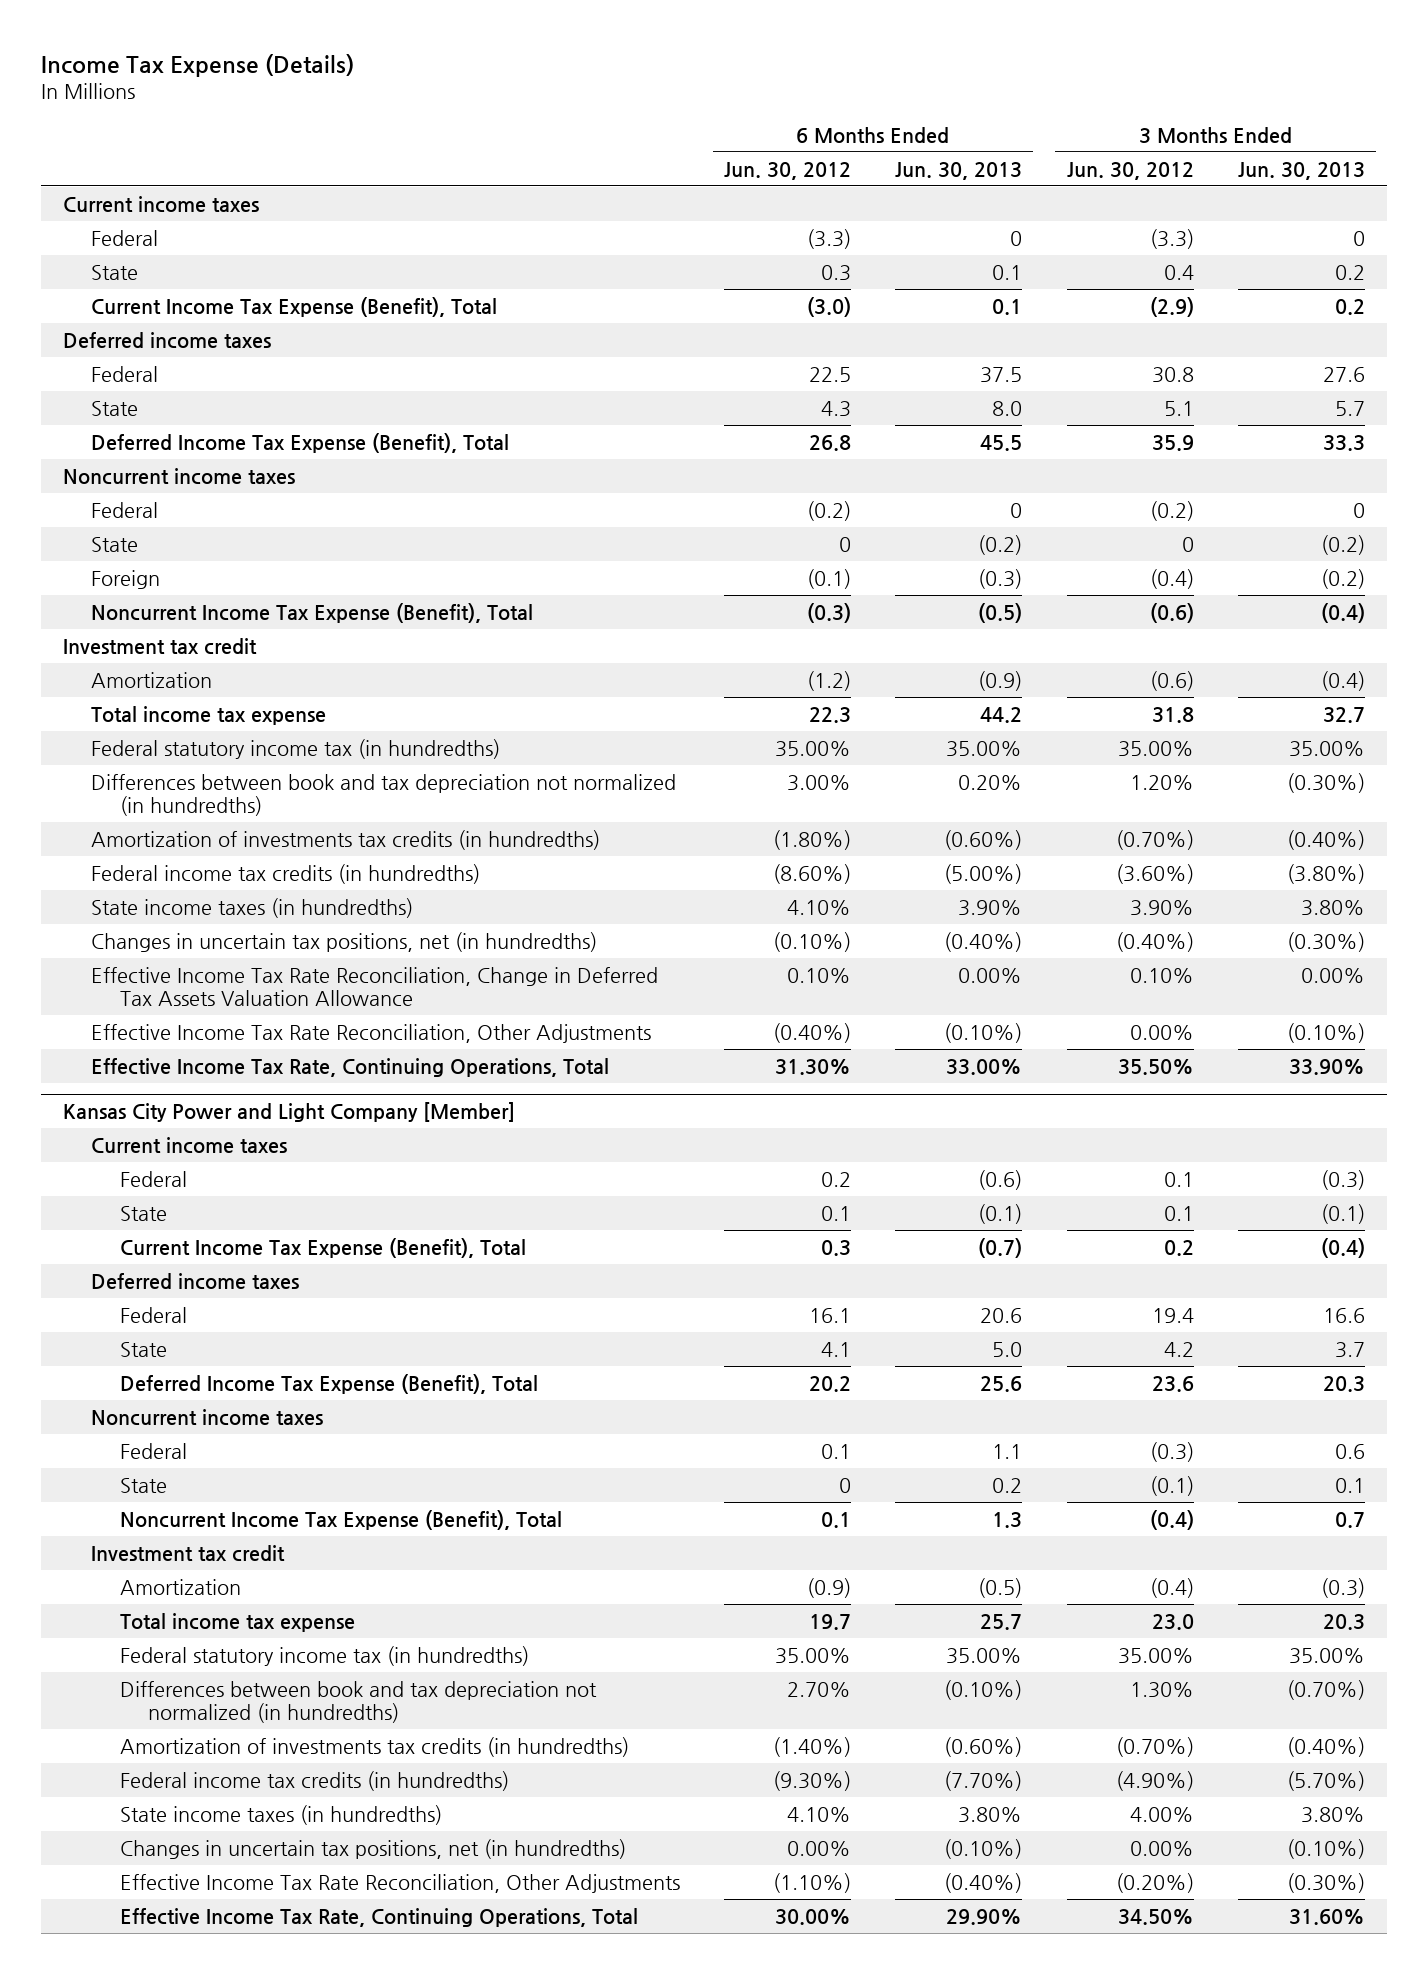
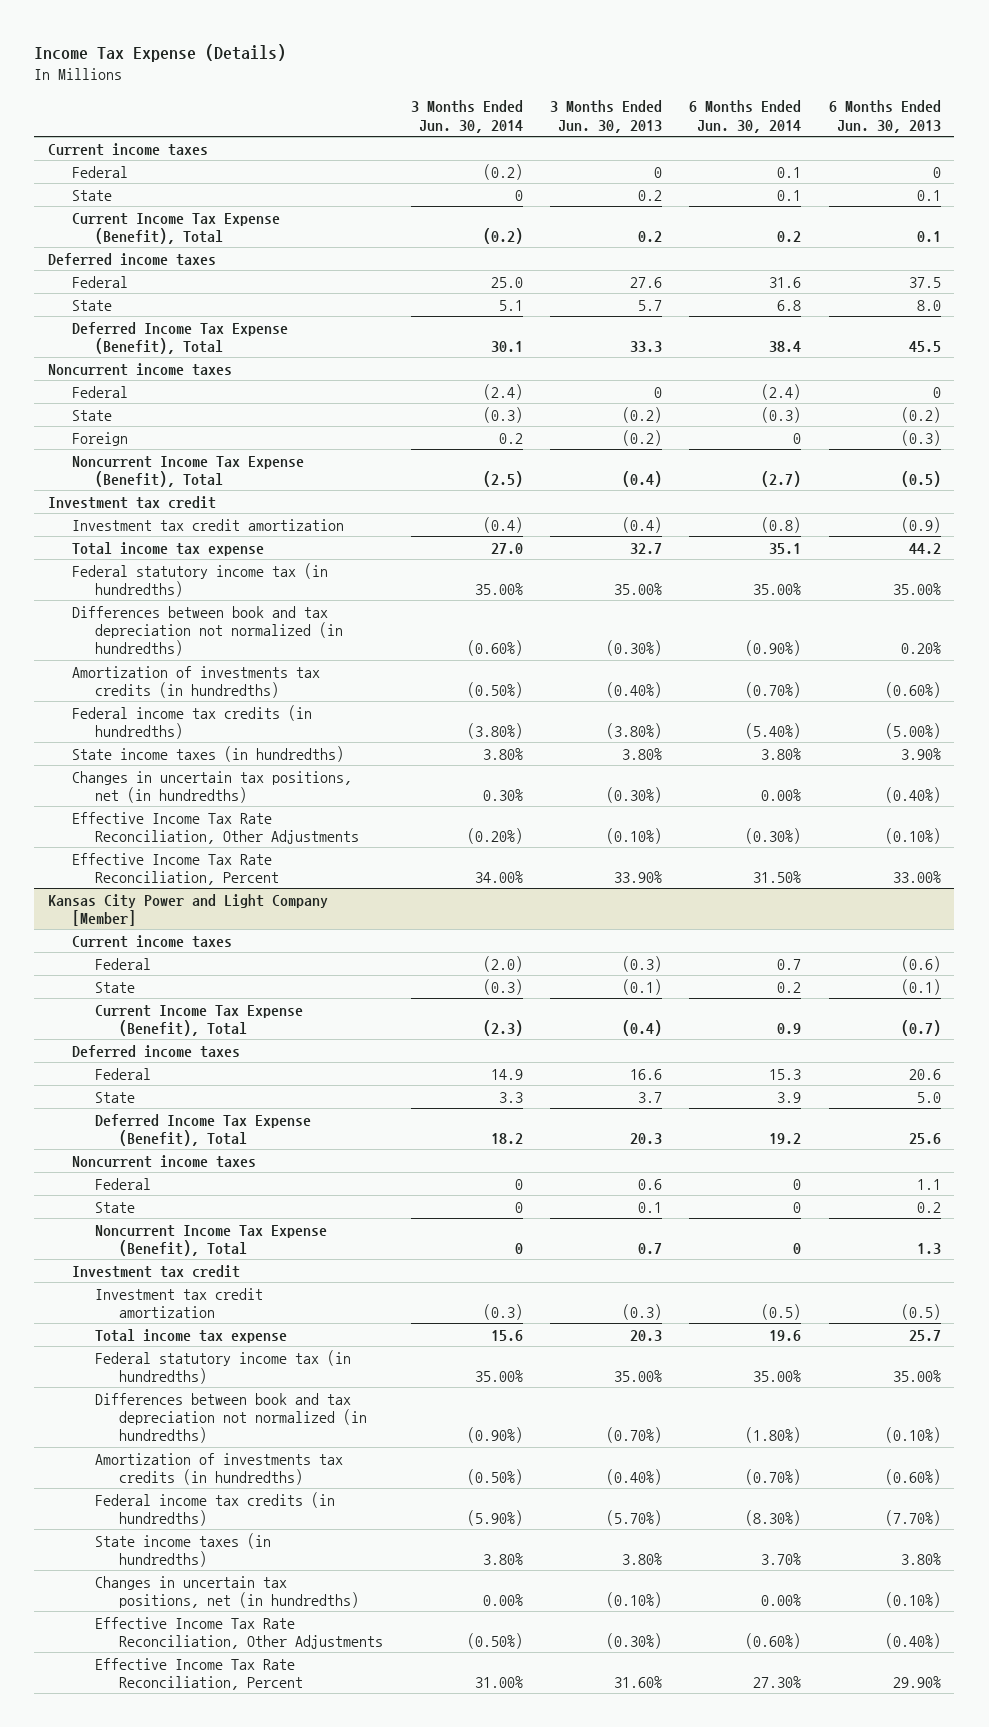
[723,161,851,180] Jun. 30, 2012 -> none
[1066,161,1194,180] Jun. 30, 2012 -> none
none -> [410,100,523,133] 3 Months Ended Jun. 30, 2014
none -> [689,100,802,133] 6 Months Ended Jun. 30, 2014
[91,671,213,688] Amortization -> [71,518,344,531] Investment tax credit amortization
[91,966,659,1006] Effective Income Tax Rate Reconciliation, Change in Deferred Tax Assets Valuation Allowance -> none
[91,1057,610,1077] Effective Income Tax Rate, Continuing Operations, Total -> [71,852,280,885] Effective Income Tax Rate Reconciliation, Percent
[119,1578,241,1595] Amortization -> [95,1287,264,1318] Investment tax credit amortization
[119,1907,638,1927] Effective Income Tax Rate, Continuing Operations, Total -> [95,1657,304,1690] Effective Income Tax Rate Reconciliation, Percent

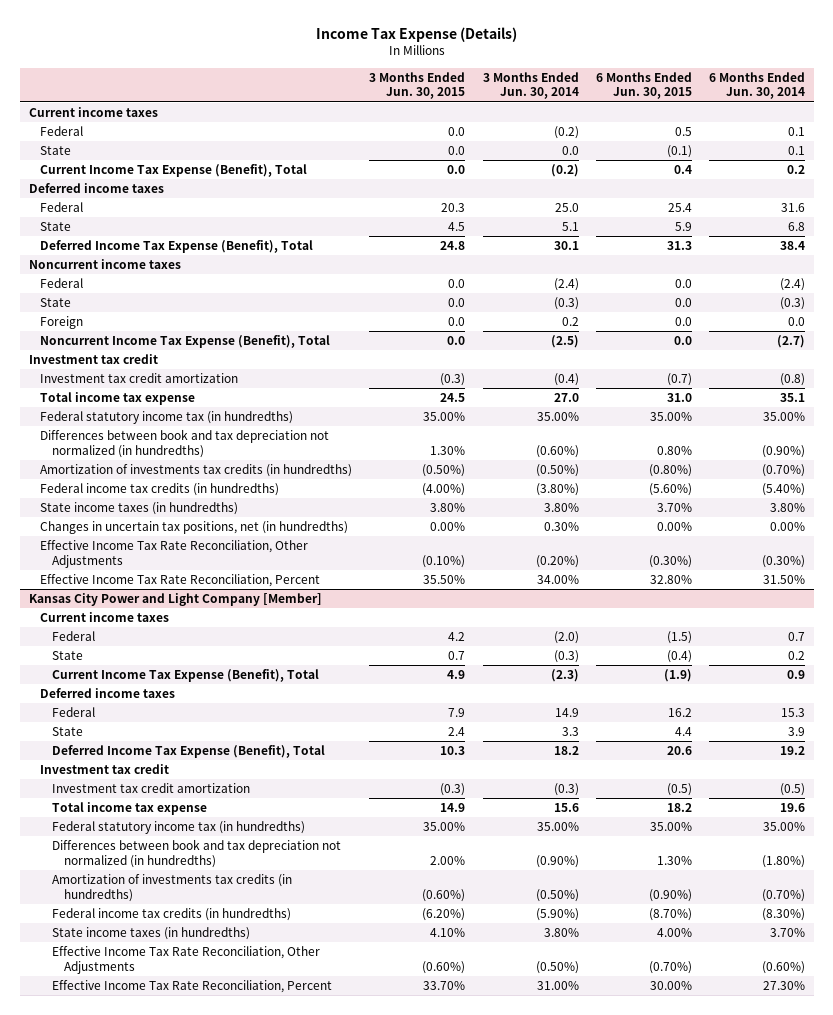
[549,100,662,133] 3 Months Ended Jun. 30, 2013 -> none
[828,100,941,133] 6 Months Ended Jun. 30, 2013 -> none
none -> [369,71,466,100] 3 Months Ended Jun. 30, 2015
none -> [595,71,692,100] 6 Months Ended Jun. 30, 2015
[514,189,523,201] 0 -> [561,146,579,156] 0.0
[793,432,802,444] 0 -> [787,317,805,327] 0.0
[71,1154,256,1168] Noncurrent income taxes -> none
[95,1177,152,1190] Federal -> none
[95,1201,136,1213] State -> none
[95,1224,328,1256] Noncurrent Income Tax Expense (Benefit), Total -> none
[95,1575,360,1608] Changes in uncertain tax positions, net (in hundredths) -> none

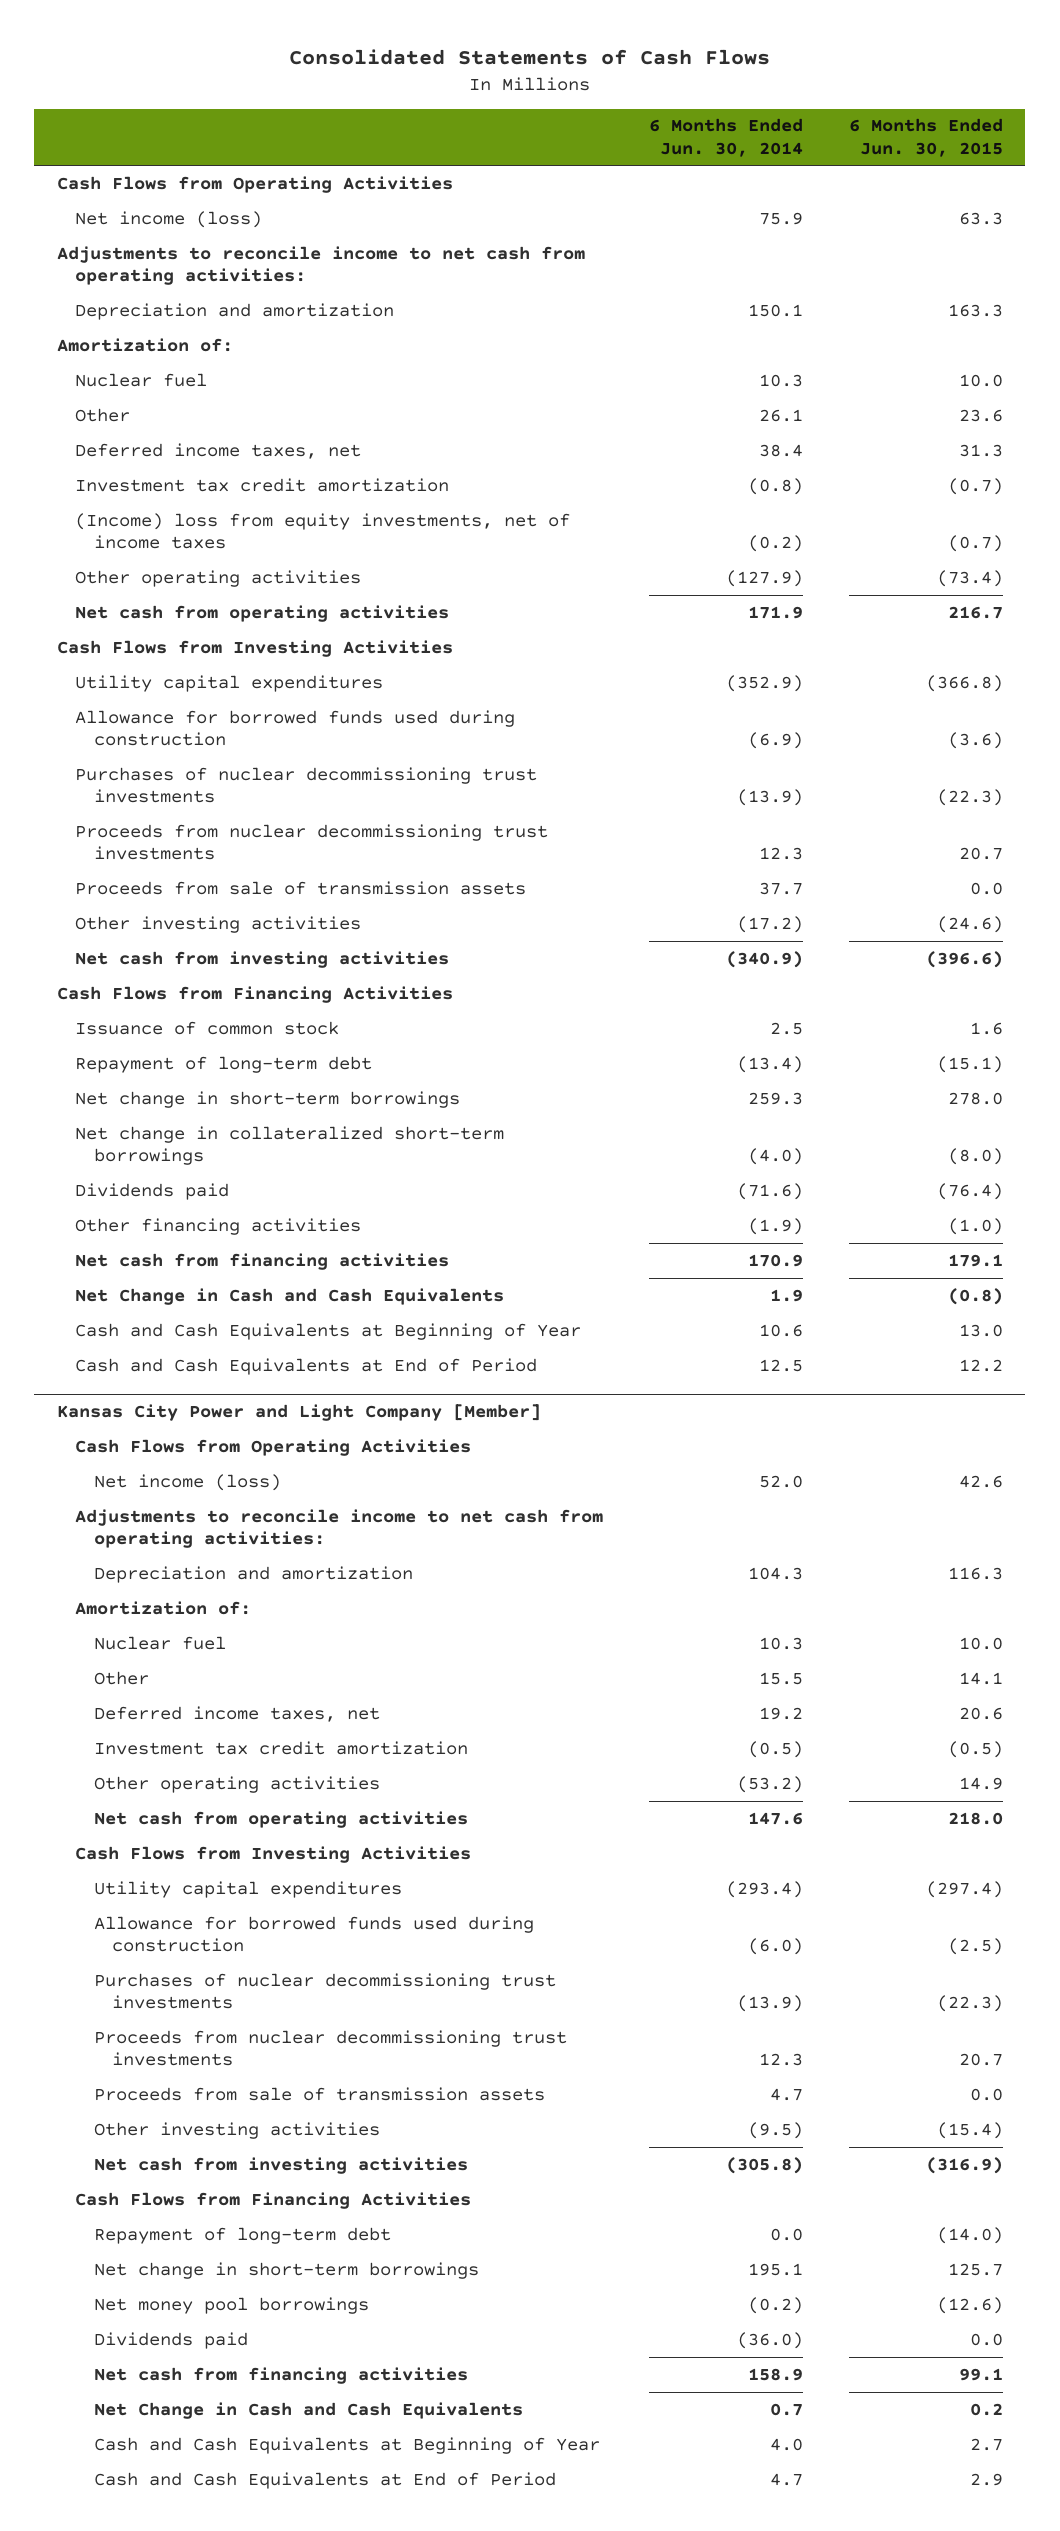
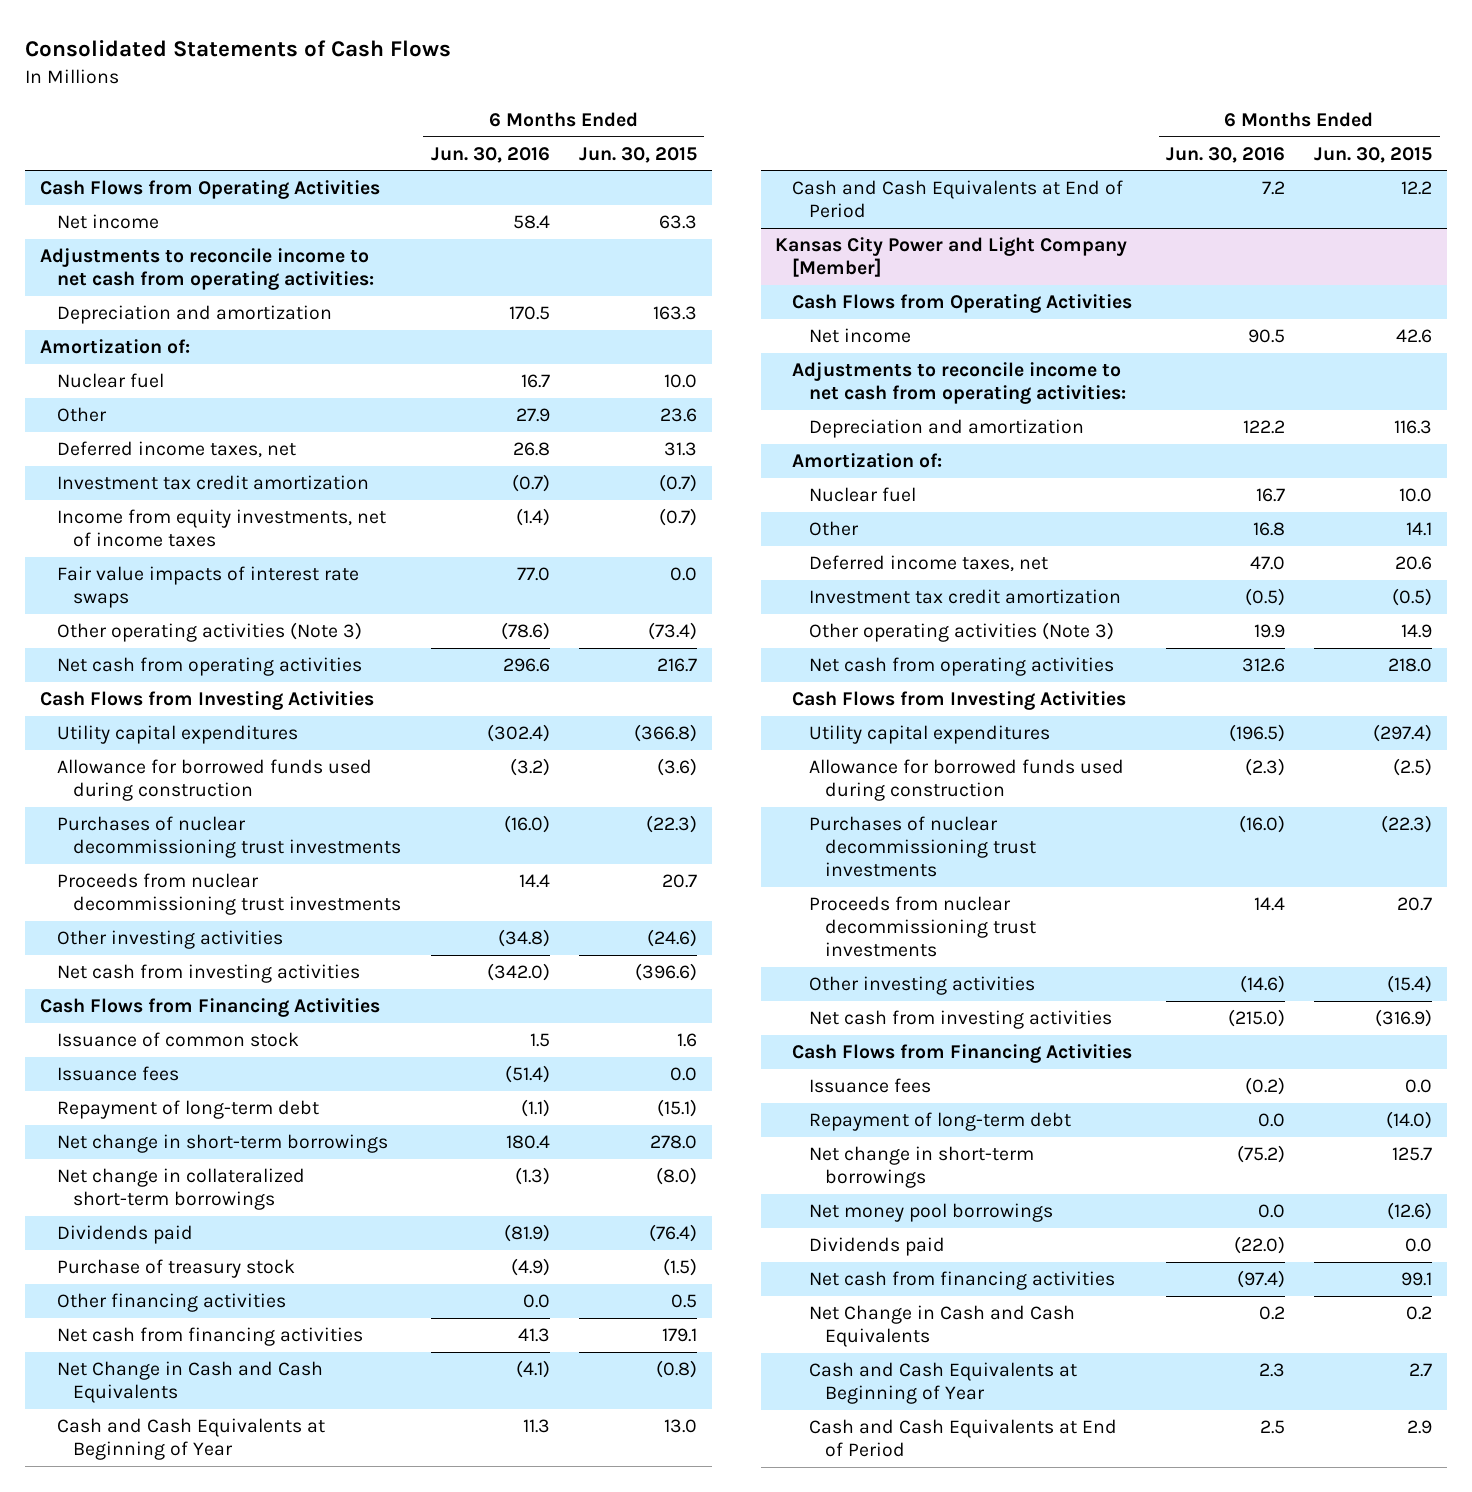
[649,118,804,157] 6 Months Ended Jun. 30, 2014 -> none
none -> [430,146,550,163] Jun. 30, 2016
[75,210,263,228] Net income (loss) -> [56,214,159,230] Net income
[75,512,571,550] (Income) loss from equity investments, net of income taxes -> [56,509,386,548] Income from equity investments, net of income taxes
none -> [56,566,359,609] Fair value impacts of interest rate swaps
[75,569,362,587] Other operating activities -> [56,622,362,643] Other operating activities (Note 3)
[75,880,527,895] Proceeds from sale of transmission assets -> none
none -> [56,1066,179,1082] Issuance fees
none -> [56,1259,295,1279] Purchase of treasury stock
[947,1217,1003,1235] (1.0) -> [670,1294,697,1309] 0.5
[93,1473,281,1491] Net income (loss) -> [808,328,911,344] Net income
[93,1775,380,1793] Other operating activities -> [808,622,1114,643] Other operating activities (Note 3)
[93,2086,545,2101] Proceeds from sale of transmission assets -> none
none -> [808,1078,931,1094] Issuance fees

